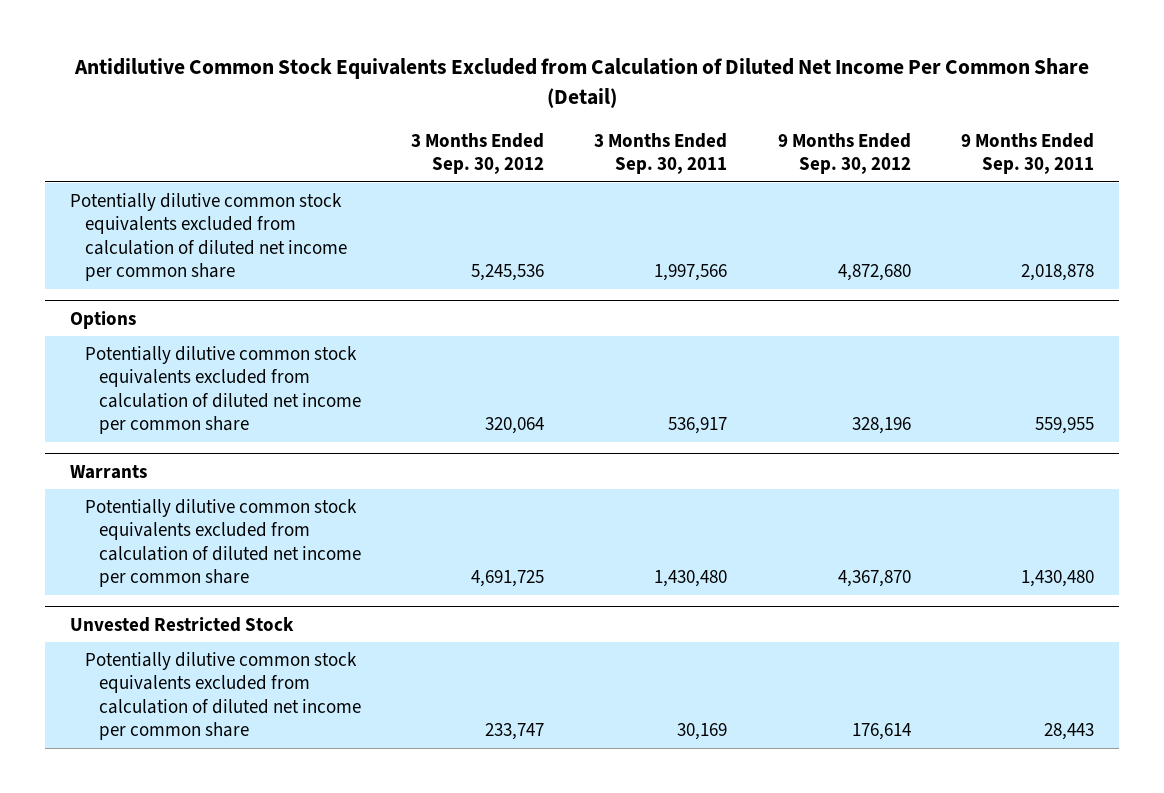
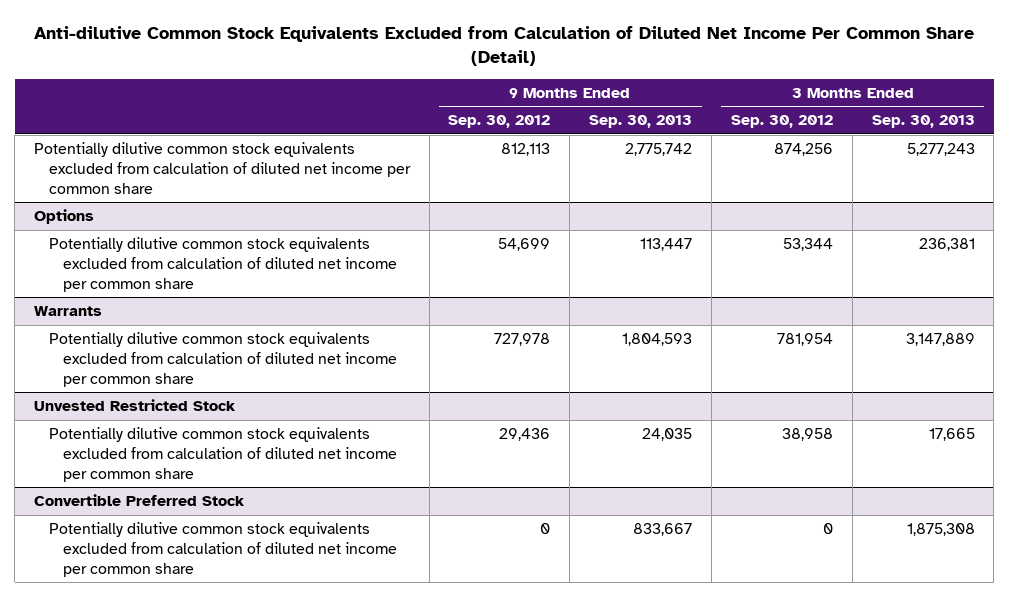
[73,58,1089,108] Antidilutive Common Stock Equivalents Excluded from Calculation of Diluted Net Income Per Common Share (Detail) -> [34,26,975,67] Anti-dilutive Common Stock Equivalents Excluded from Calculation of Diluted Net Income Per Common Share (Detail)
[594,132,728,174] 3 Months Ended Sep. 30, 2011 -> none
[960,132,1094,174] 9 Months Ended Sep. 30, 2011 -> none
none -> [589,115,693,129] Sep. 30, 2013
none -> [871,115,975,129] Sep. 30, 2013
[471,264,545,282] 5,245,536 -> [773,143,833,157] 874,256
[837,264,911,282] 4,872,680 -> [501,143,551,157] 812,113
[485,417,545,435] 320,064 -> [782,238,833,252] 53,344
[851,417,911,435] 328,196 -> [498,238,551,252] 54,699
[471,570,545,588] 4,691,725 -> [776,333,833,347] 781,954
[837,570,911,588] 4,367,870 -> [494,333,551,347] 727,978
[485,723,545,741] 233,747 -> [781,428,833,442] 38,958
[851,723,911,741] 176,614 -> [499,428,551,442] 29,436
none -> [34,494,246,507] Convertible Preferred Stock
none -> [48,522,398,577] Potentially dilutive common stock equivalents excluded from calculation of diluted net income per common share

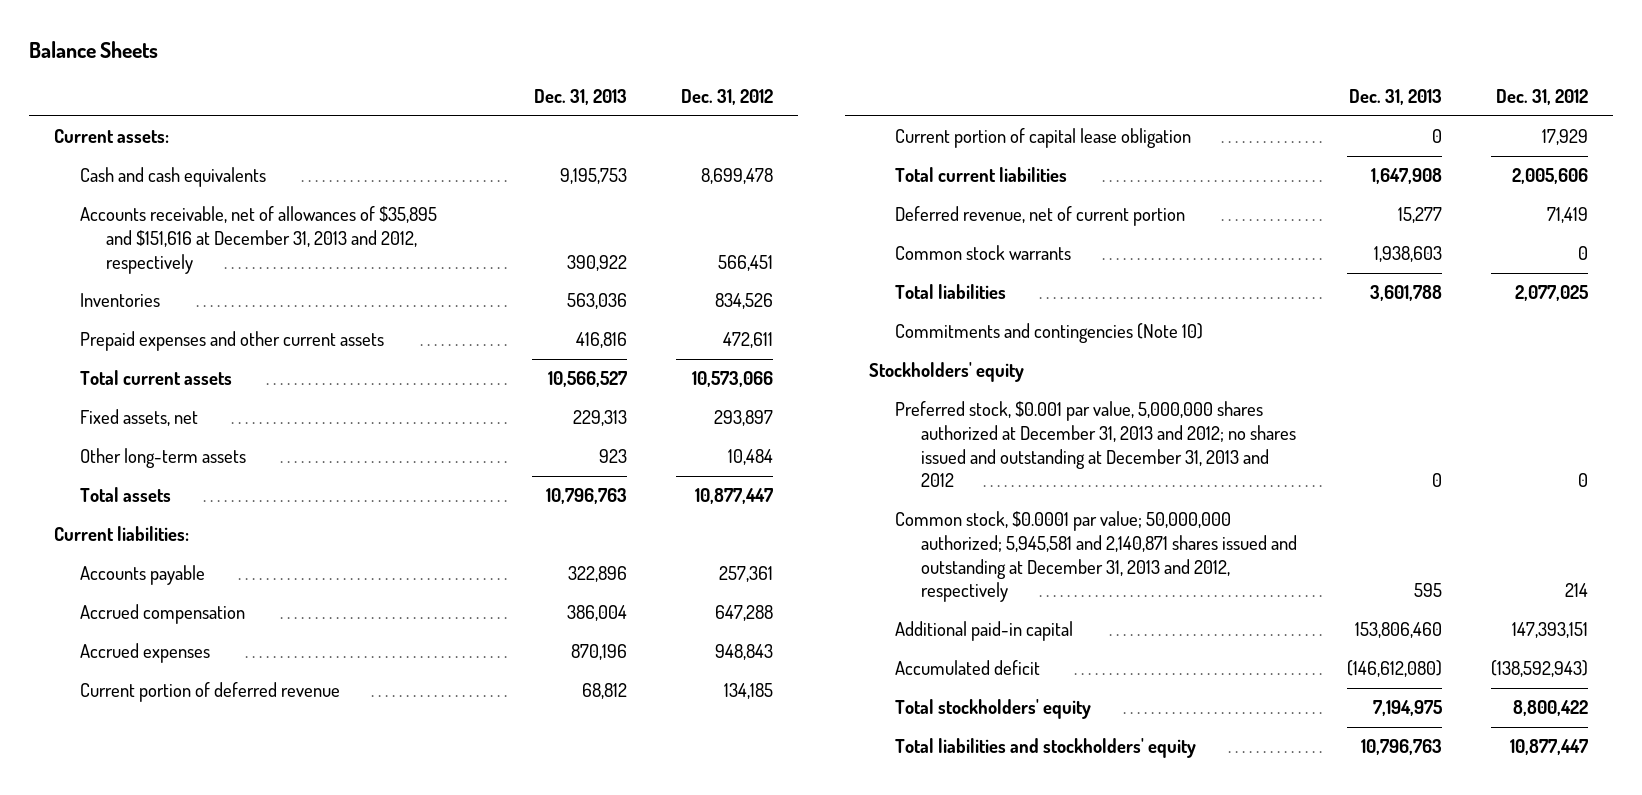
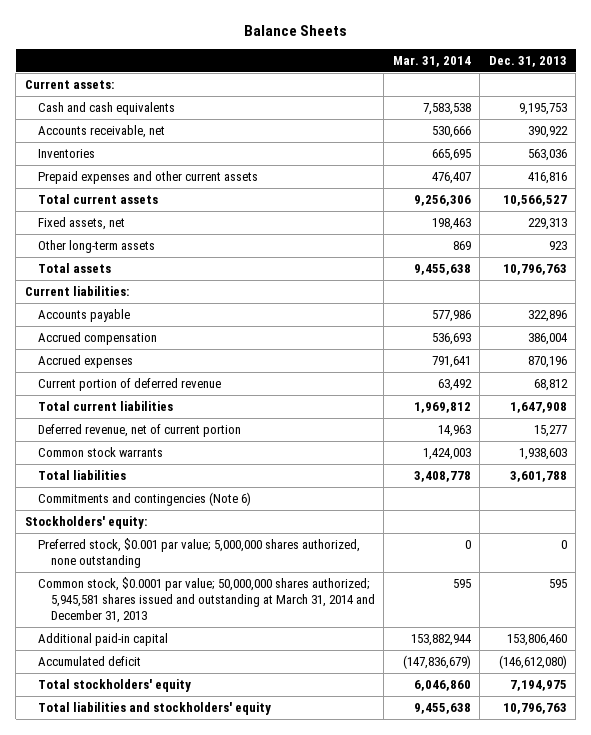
[681,89,774,106] Dec. 31, 2012 -> none
none -> [392,56,471,68] Mar. 31, 2014
[80,206,438,274] Accounts receivable, net of allowances of $35,895 and $151,616 at December 31, 2013 and 2012, respectively -> [37,124,165,138] Accounts receivable, net
[895,128,1192,149] Current portion of capital lease obligation -> none
[895,323,1204,344] Commitments and contingencies (Note 10) -> [37,491,251,506] Commitments and contingencies (Note 6)
[869,362,1025,383] Stockholders' equity -> [24,515,147,529] Stockholders' equity:
[895,401,1297,488] Preferred stock, $0.001 par value, 5,000,000 shares authorized at December 31, 2013 and 2012; no shares issued and outstanding at December 31, 2013 and 2012 -> [37,537,360,569] Preferred stock, $0.001 par value; 5,000,000 shares authorized, none outstanding
[895,511,1298,603] Common stock, $0.0001 par value; 50,000,000 authorized; 5,945,581 and 2,140,871 shares issued and outstanding at December 31, 2013 and 2012, respectively -> [37,576,375,624] Common stock, $0.0001 par value; 50,000,000 shares authorized; 5,945,581 shares issued and outstanding at March 31, 2014 and December 31, 2013

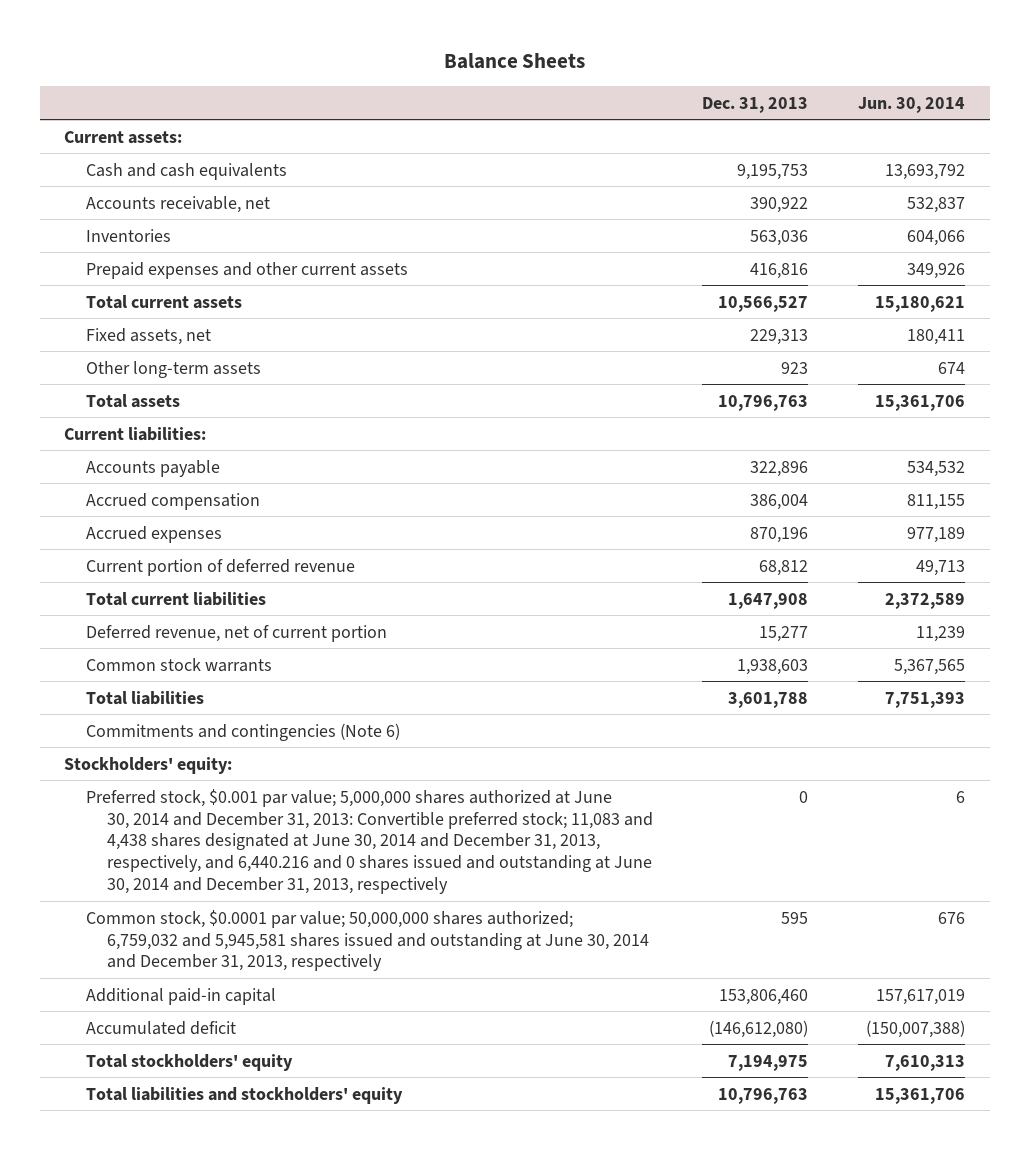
[392,56,471,68] Mar. 31, 2014 -> none
none -> [857,96,965,113] Jun. 30, 2014
[37,537,360,569] Preferred stock, $0.001 par value; 5,000,000 shares authorized, none outstanding -> [85,788,653,895] Preferred stock, $0.001 par value; 5,000,000 shares authorized at June 30, 2014 and December 31, 2013: Convertible preferred stock; 11,083 and 4,438 shares designated at June 30, 2014 and December 31, 2013, respectively, and 6,440.216 and 0 shares issued and outstanding at June 30, 2014 and December 31, 2013, respectively
[37,576,375,624] Common stock, $0.0001 par value; 50,000,000 shares authorized; 5,945,581 shares issued and outstanding at March 31, 2014 and December 31, 2013 -> [85,909,649,972] Common stock, $0.0001 par value; 50,000,000 shares authorized; 6,759,032 and 5,945,581 shares issued and outstanding at June 30, 2014 and December 31, 2013, respectively

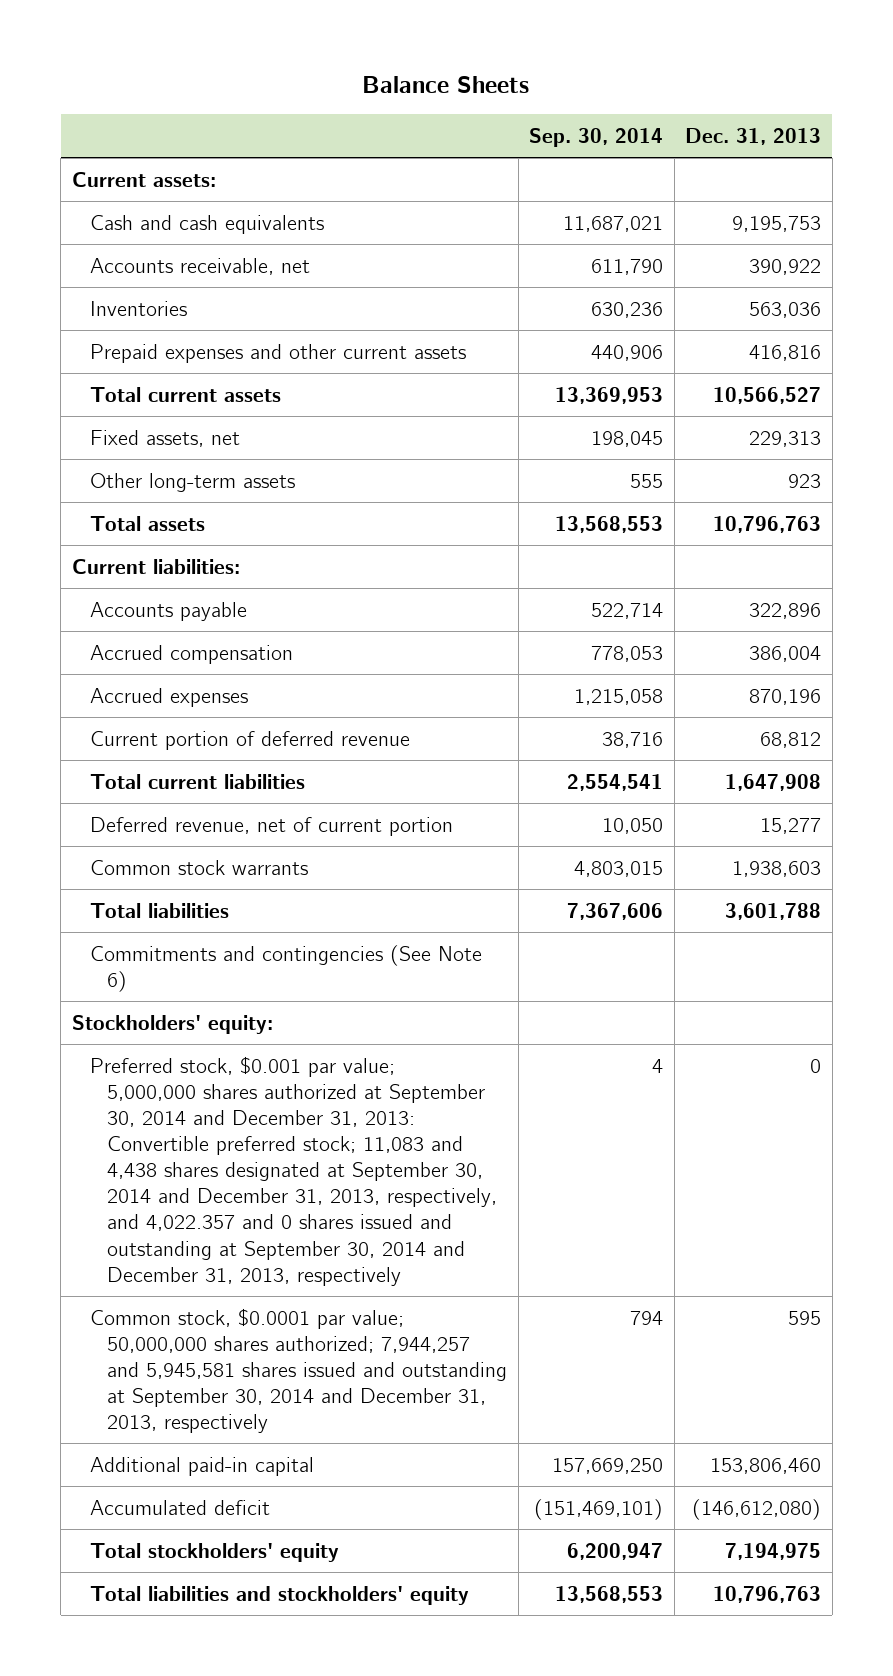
[857,96,965,113] Jun. 30, 2014 -> none
none -> [529,128,664,148] Sep. 30, 2014
[85,722,400,741] Commitments and contingencies (Note 6) -> [89,944,482,992] Commitments and contingencies (See Note 6)
[85,788,653,895] Preferred stock, $0.001 par value; 5,000,000 shares authorized at June 30, 2014 and December 31, 2013: Convertible preferred stock; 11,083 and 4,438 shares designated at June 30, 2014 and December 31, 2013, respectively, and 6,440.216 and 0 shares issued and outstanding at June 30, 2014 and December 31, 2013, respectively -> [89,1055,498,1286] Preferred stock, $0.001 par value; 5,000,000 shares authorized at September 30, 2014 and December 31, 2013: Convertible preferred stock; 11,083 and 4,438 shares designated at September 30, 2014 and December 31, 2013, respectively, and 4,022.357 and 0 shares issued and outstanding at September 30, 2014 and December 31, 2013, respectively
[85,909,649,972] Common stock, $0.0001 par value; 50,000,000 shares authorized; 6,759,032 and 5,945,581 shares issued and outstanding at June 30, 2014 and December 31, 2013, respectively -> [89,1307,508,1434] Common stock, $0.0001 par value; 50,000,000 shares authorized; 7,944,257 and 5,945,581 shares issued and outstanding at September 30, 2014 and December 31, 2013, respectively

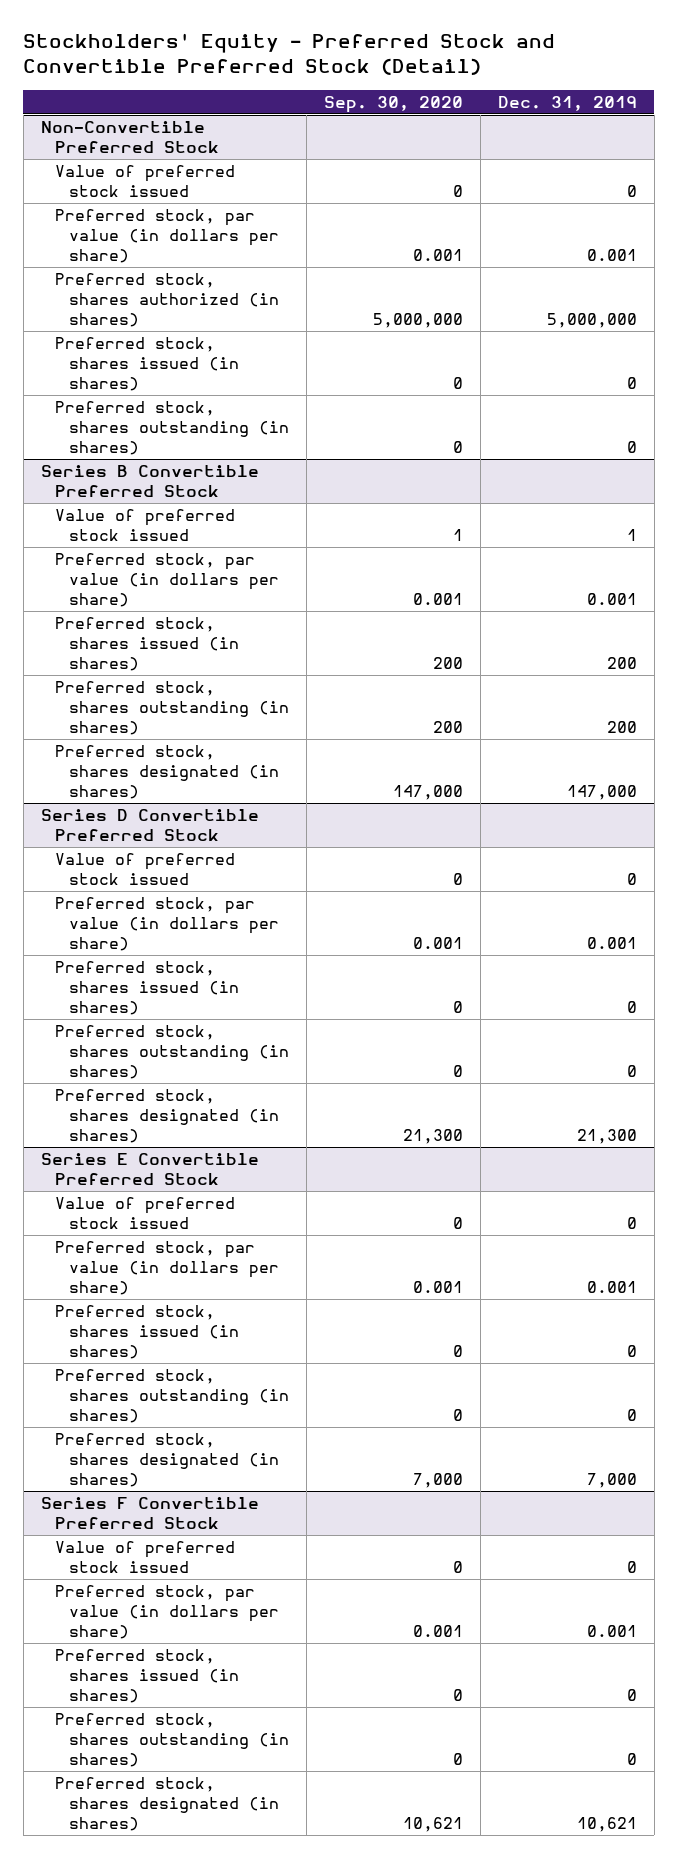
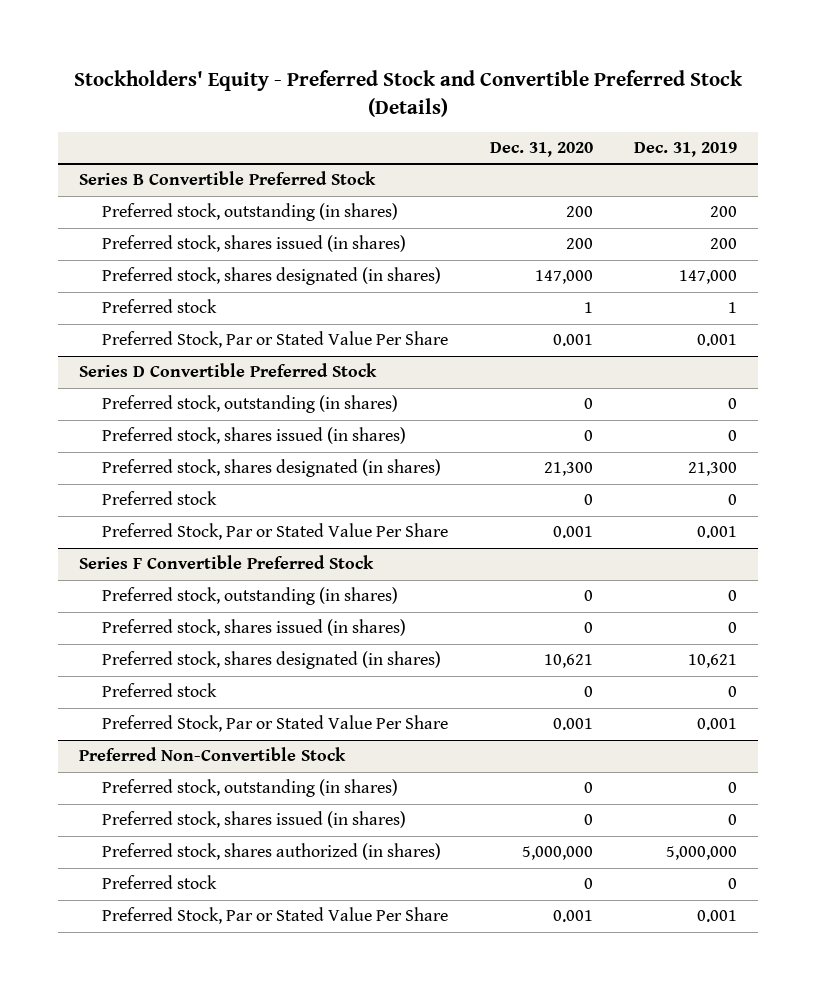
[23,33,556,76] Stockholders' Equity - Preferred Stock and Convertible Preferred Stock (Detail) -> [73,69,743,117] Stockholders' Equity - Preferred Stock and Convertible Preferred Stock (Details)
[323,95,463,113] Sep. 30, 2020 -> none
none -> [489,141,593,157] Dec. 31, 2020
[40,121,219,154] Non-Convertible Preferred Stock -> none
[54,165,235,198] Value of preferred stock issued -> none
[54,209,279,264] Preferred stock, par value (in dollars per share) -> none
[54,273,279,328] Preferred stock, shares authorized (in shares) -> none
[54,337,239,392] Preferred stock, shares issued (in shares) -> none
[54,401,289,456] Preferred stock, shares outstanding (in shares) -> none
[54,509,235,542] Value of preferred stock issued -> none
[54,553,279,608] Preferred stock, par value (in dollars per share) -> none
none -> [102,203,399,222] Preferred stock, outstanding (in shares)
[54,681,289,736] Preferred stock, shares outstanding (in shares) -> none
none -> [102,299,218,314] Preferred stock
none -> [102,331,449,349] Preferred Stock, Par or Stated Value Per Share
[54,853,235,886] Value of preferred stock issued -> none
[54,897,279,952] Preferred stock, par value (in dollars per share) -> none
none -> [102,395,399,414] Preferred stock, outstanding (in shares)
[54,1025,289,1080] Preferred stock, shares outstanding (in shares) -> none
[40,1153,259,1186] Series E Convertible Preferred Stock -> none
[54,1305,239,1360] Preferred stock, shares issued (in shares) -> none
[54,1369,289,1424] Preferred stock, shares outstanding (in shares) -> none
[54,1433,279,1488] Preferred stock, shares designated (in shares) -> none
[54,1197,235,1230] Value of preferred stock issued -> [102,491,218,506] Preferred stock
[54,1241,279,1296] Preferred stock, par value (in dollars per share) -> [102,523,449,541] Preferred Stock, Par or Stated Value Per Share
[54,1541,235,1574] Value of preferred stock issued -> none
[54,1585,279,1640] Preferred stock, par value (in dollars per share) -> none
none -> [102,587,399,606] Preferred stock, outstanding (in shares)
[54,1713,289,1768] Preferred stock, shares outstanding (in shares) -> none
none -> [102,683,218,698] Preferred stock
none -> [102,715,449,733] Preferred Stock, Par or Stated Value Per Share
none -> [78,747,346,762] Preferred Non-Convertible Stock
none -> [102,779,399,798] Preferred stock, outstanding (in shares)
none -> [102,811,407,829] Preferred stock, shares issued (in shares)
none -> [102,843,442,861] Preferred stock, shares authorized (in shares)
none -> [102,875,218,890] Preferred stock
none -> [102,907,449,925] Preferred Stock, Par or Stated Value Per Share

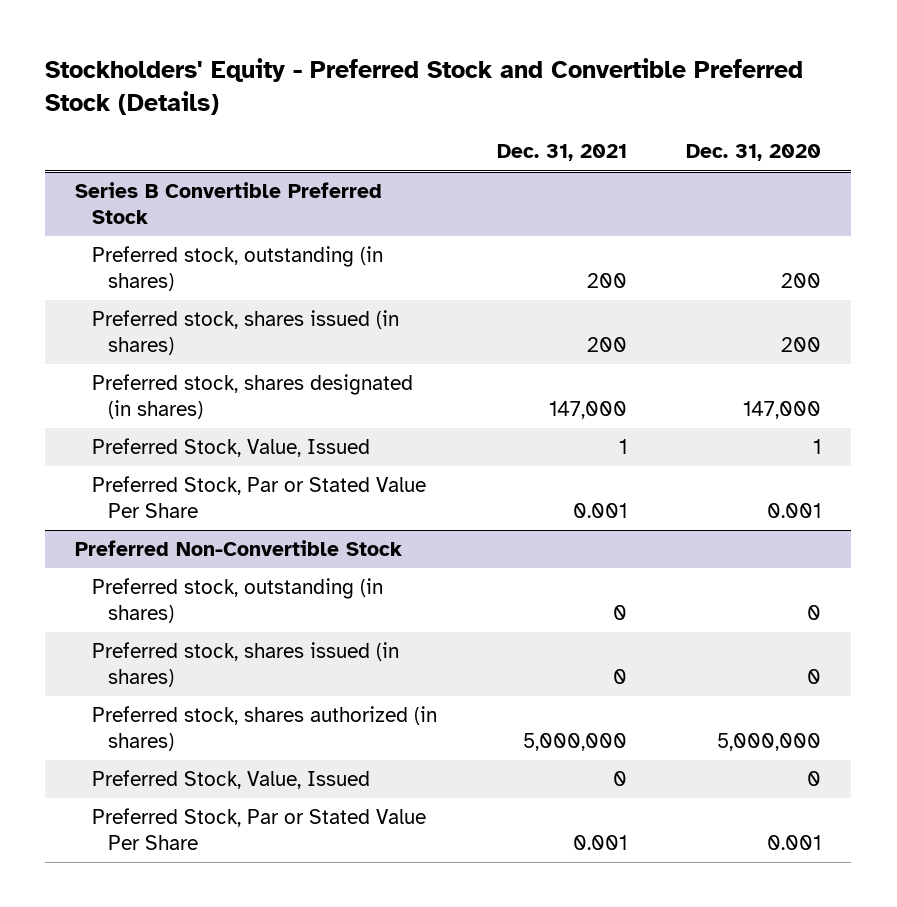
[633,141,737,157] Dec. 31, 2019 -> none
none -> [496,144,627,162] Dec. 31, 2021
[102,331,449,349] Preferred Stock, Par or Stated Value Per Share -> none
[78,363,377,378] Series D Convertible Preferred Stock -> none
[102,395,399,414] Preferred stock, outstanding (in shares) -> none
[102,427,407,445] Preferred stock, shares issued (in shares) -> none
[102,459,442,478] Preferred stock, shares designated (in shares) -> none
[102,491,218,506] Preferred stock -> none
[102,523,449,541] Preferred Stock, Par or Stated Value Per Share -> none
[78,555,374,570] Series F Convertible Preferred Stock -> none
[102,587,399,606] Preferred stock, outstanding (in shares) -> none
[102,619,407,637] Preferred stock, shares issued (in shares) -> none
[102,651,442,670] Preferred stock, shares designated (in shares) -> none
[102,683,218,698] Preferred stock -> none
[102,299,218,314] Preferred stock -> [91,438,370,458] Preferred Stock, Value, Issued
[102,875,218,890] Preferred stock -> [91,770,370,790] Preferred Stock, Value, Issued

